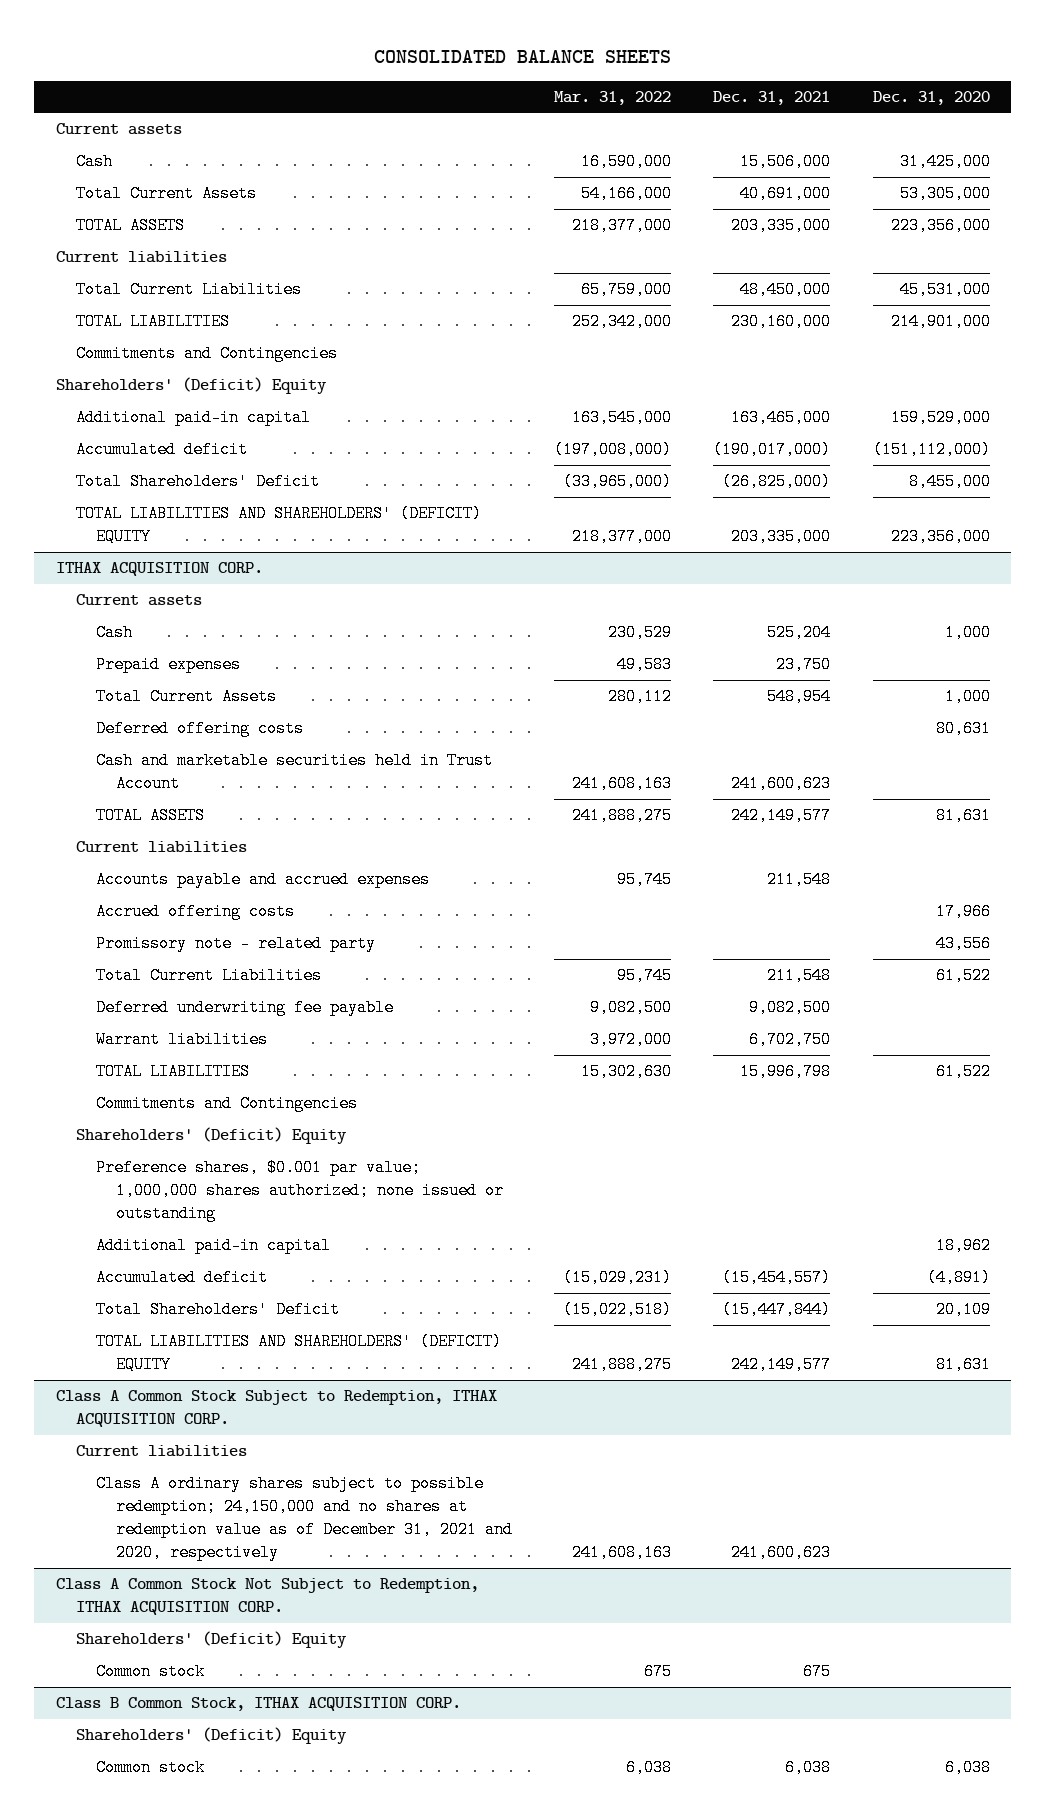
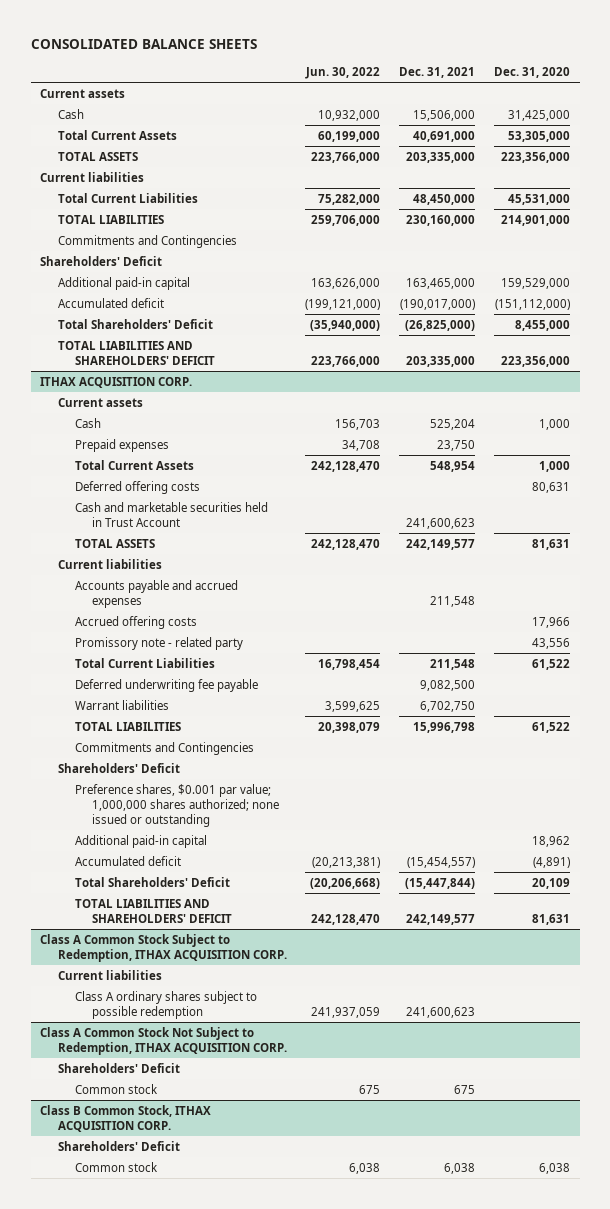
[554,90,672,105] Mar. 31, 2022 -> none
none -> [305,66,381,79] Jun. 30, 2022
[55,377,327,395] Shareholders' (Deficit) Equity -> [40,255,163,266] Shareholders' Deficit
[75,505,482,546] TOTAL LIABILITIES AND SHAREHOLDERS' (DEFICIT) EQUITY -> [57,340,215,365] TOTAL LIABILITIES AND SHAREHOLDERS' DEFICIT
[75,1127,347,1145] Shareholders' (Deficit) Equity -> [57,762,180,773] Shareholders' Deficit
[95,1333,502,1374] TOTAL LIABILITIES AND SHAREHOLDERS' (DEFICIT) EQUITY -> [74,898,233,923] TOTAL LIABILITIES AND SHAREHOLDERS' DEFICIT
[95,1475,513,1562] Class A ordinary shares subject to possible redemption; 24,150,000 and no shares at redemption value as of December 31, 2021 and 2020, respectively -> [74,990,257,1019] Class A ordinary shares subject to possible redemption
[75,1631,347,1649] Shareholders' (Deficit) Equity -> [57,1062,180,1073] Shareholders' Deficit
[75,1727,347,1745] Shareholders' (Deficit) Equity -> [57,1140,180,1151] Shareholders' Deficit

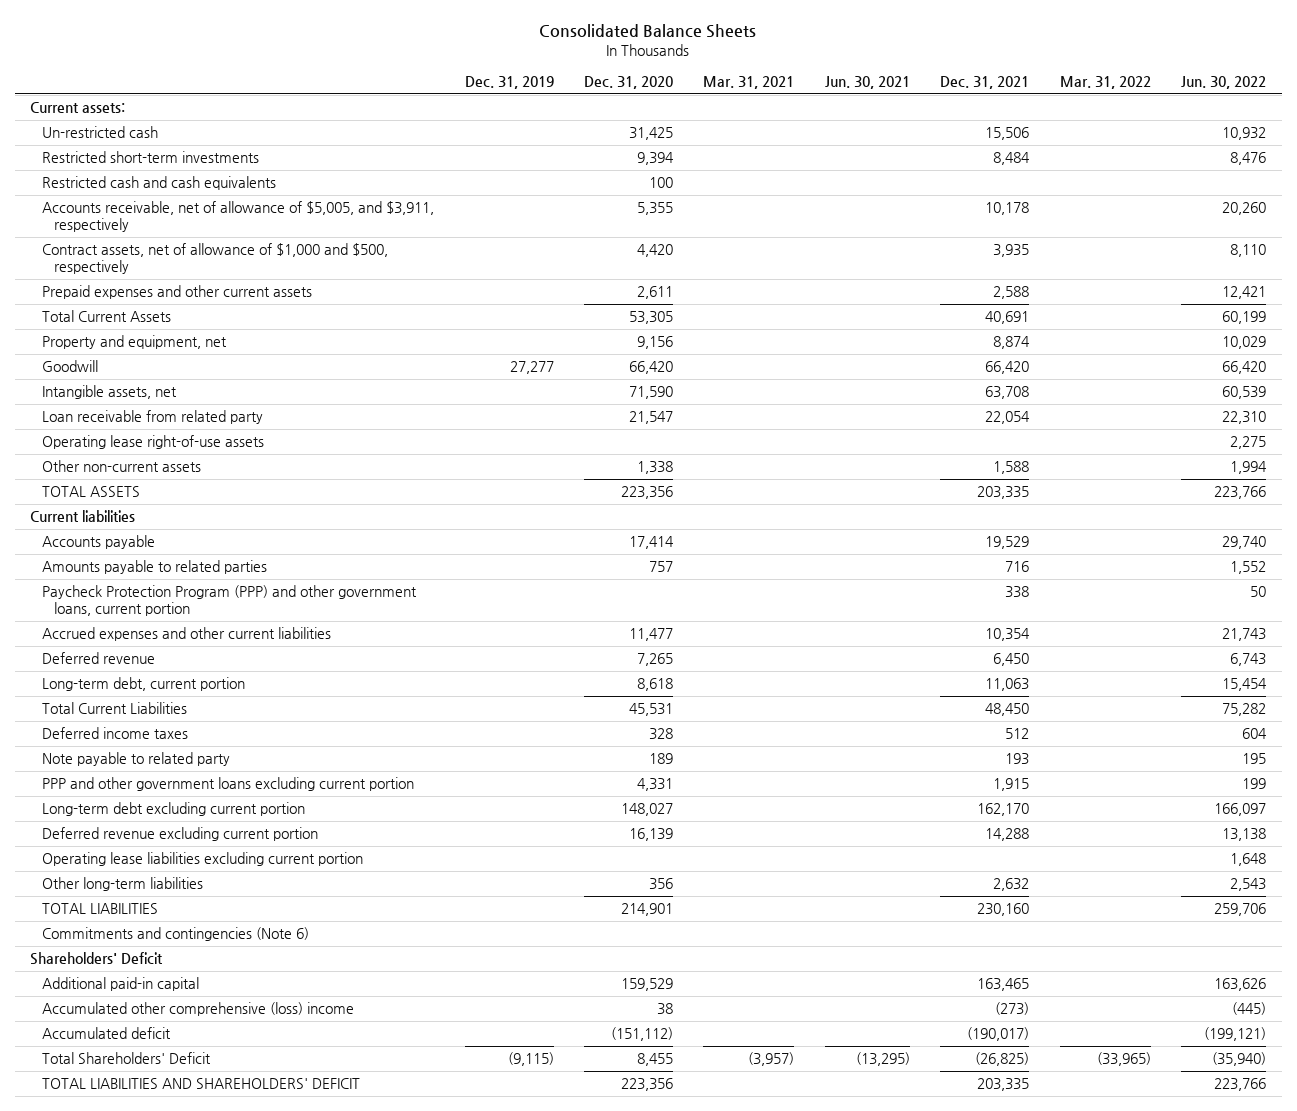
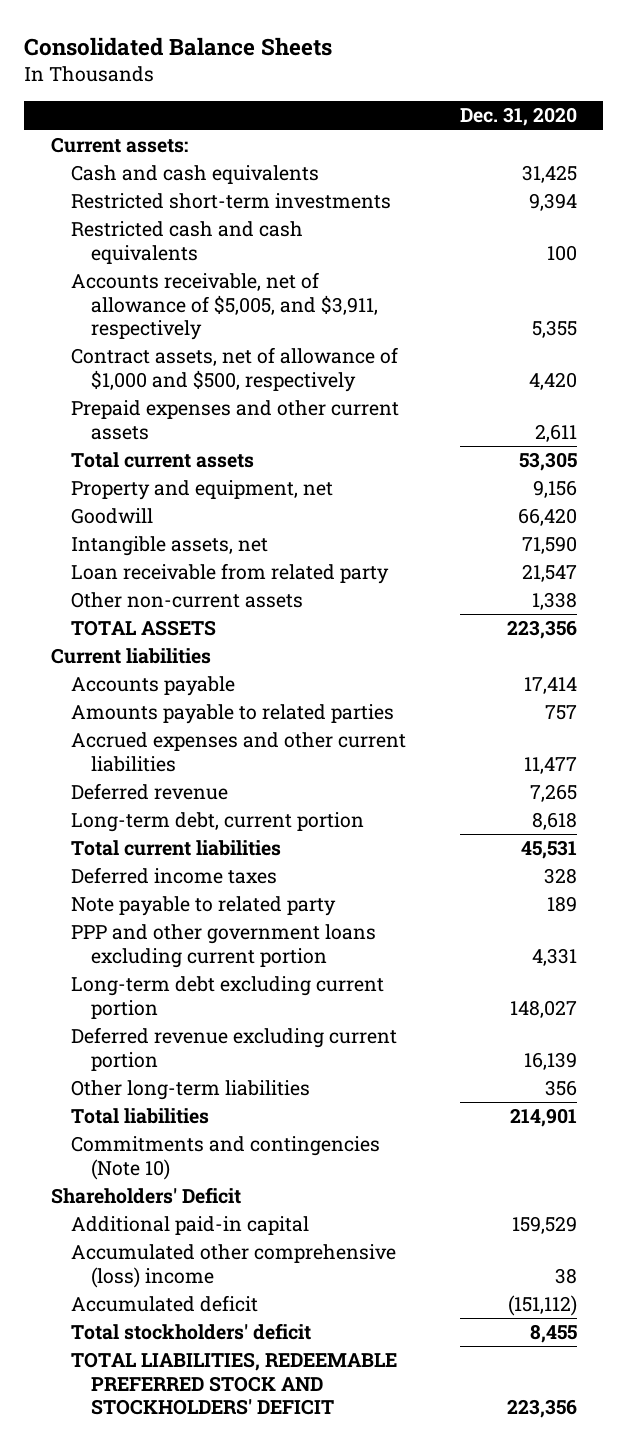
[464,75,554,89] Dec. 31, 2019 -> none
[703,75,795,89] Mar. 31, 2021 -> none
[824,75,910,89] Jun. 30, 2021 -> none
[940,75,1030,89] Dec. 31, 2021 -> none
[1059,75,1151,89] Mar. 31, 2022 -> none
[1181,75,1267,89] Jun. 30, 2022 -> none
[42,126,159,139] Un-restricted cash -> [70,165,319,185] Cash and cash equivalents
[42,310,172,323] Total Current Assets -> [70,452,254,469] Total current assets
[42,435,265,450] Operating lease right-of-use assets -> none
[42,585,418,616] Paycheck Protection Program (PPP) and other government loans, current portion -> none
[42,702,188,715] Total Current Liabilities -> [70,840,281,857] Total current liabilities
[42,852,364,867] Operating lease liabilities excluding current portion -> none
[42,903,159,915] TOTAL LIABILITIES -> [70,1108,209,1125] Total liabilities
[42,927,310,942] Commitments and contingencies (Note 6) -> [70,1136,380,1180] Commitments and contingencies (Note 10)
[42,1052,212,1065] Total Shareholders' Deficit -> [70,1323,311,1341] Total stockholders' deficit
[42,1078,361,1090] TOTAL LIABILITIES AND SHAREHOLDERS' DEFICIT -> [70,1352,397,1415] TOTAL LIABILITIES, REDEEMABLE PREFERRED STOCK AND STOCKHOLDERS' DEFICIT

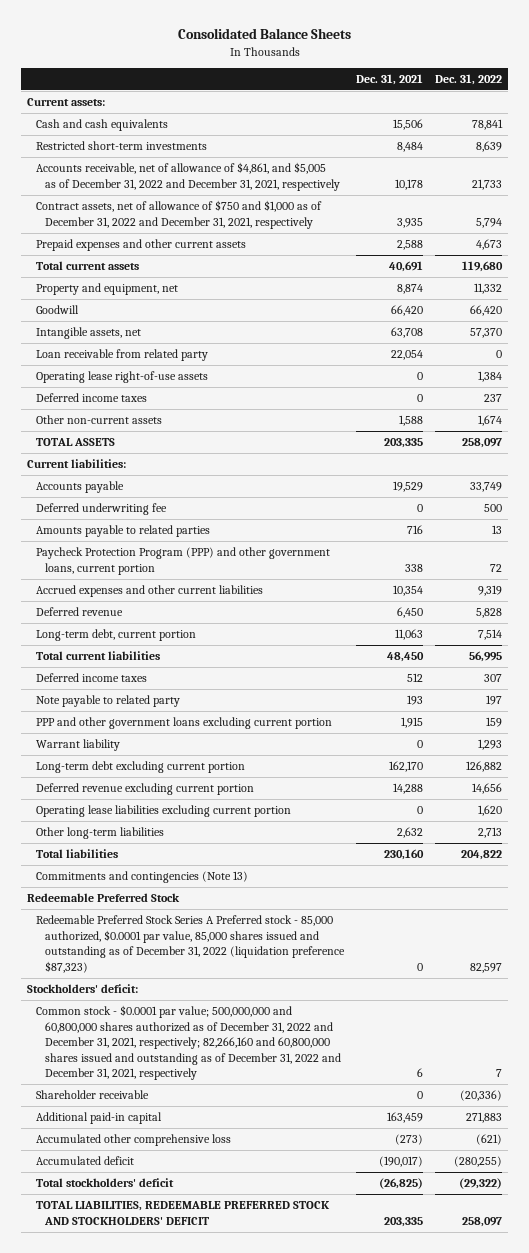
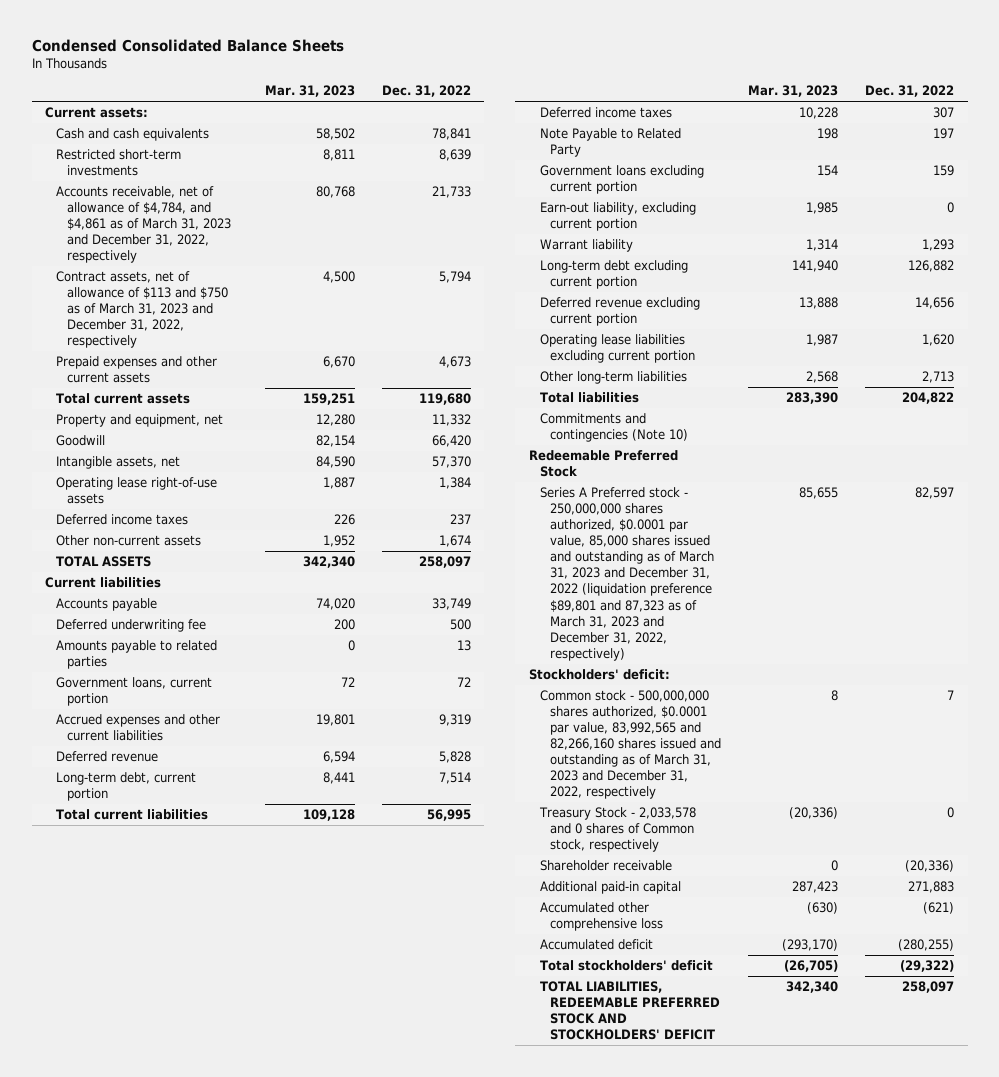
[177,28,351,40] Consolidated Balance Sheets -> [31,39,344,53] Condensed Consolidated Balance Sheets
[356,73,424,85] Dec. 31, 2021 -> none
none -> [264,85,355,98] Mar. 31, 2023
[35,162,341,191] Accounts receivable, net of allowance of $4,861, and $5,005 as of December 31, 2022 and December 31, 2021, respectively -> [55,185,231,264] Accounts receivable, net of allowance of $4,784, and $4,861 as of March 31, 2023 and December 31, 2022, respectively
[35,200,322,229] Contract assets, net of allowance of $750 and $1,000 as of December 31, 2022 and December 31, 2021, respectively -> [55,270,228,349] Contract assets, net of allowance of $113 and $750 as of March 31, 2023 and December 31, 2022, respectively
[35,349,208,362] Loan receivable from related party -> none
[26,459,126,469] Current liabilities: -> [45,576,162,588] Current liabilities
[35,547,330,575] Paycheck Protection Program (PPP) and other government loans, current portion -> none
none -> [55,676,212,706] Government loans, current portion
[35,695,180,708] Note payable to related party -> [539,127,681,157] Note Payable to Related Party
[35,717,332,730] PPP and other government loans excluding current portion -> [539,164,704,194] Government loans excluding current portion
none -> [539,201,696,231] Earn-out liability, excluding current portion
[35,871,248,884] Commitments and contingencies (Note 13) -> [539,412,689,442] Commitments and contingencies (Note 10)
[35,915,346,973] Redeemable Preferred Stock Series A Preferred stock - 85,000 authorized, $0.0001 par value, 85,000 shares issued and outstanding as of December 31, 2022 (liquidation preference $87,323) -> [539,486,715,661] Series A Preferred stock - 250,000,000 shares authorized, $0.0001 par value, 85,000 shares issued and outstanding as of March 31, 2023 and December 31, 2022 (liquidation preference $89,801 and 87,323 as of March 31, 2023 and December 31, 2022, respectively)
[35,1005,342,1081] Common stock - $0.0001 par value; 500,000,000 and 60,800,000 shares authorized as of December 31, 2022 and December 31, 2021, respectively; 82,266,160 and 60,800,000 shares issued and outstanding as of December 31, 2022 and December 31, 2021, respectively -> [539,689,722,800] Common stock - 500,000,000 shares authorized, $0.0001 par value, 83,992,565 and 82,266,160 shares issued and outstanding as of March 31, 2023 and December 31, 2022, respectively
none -> [538,806,696,853] Treasury Stock - 2,033,578 and 0 shares of Common stock, respectively

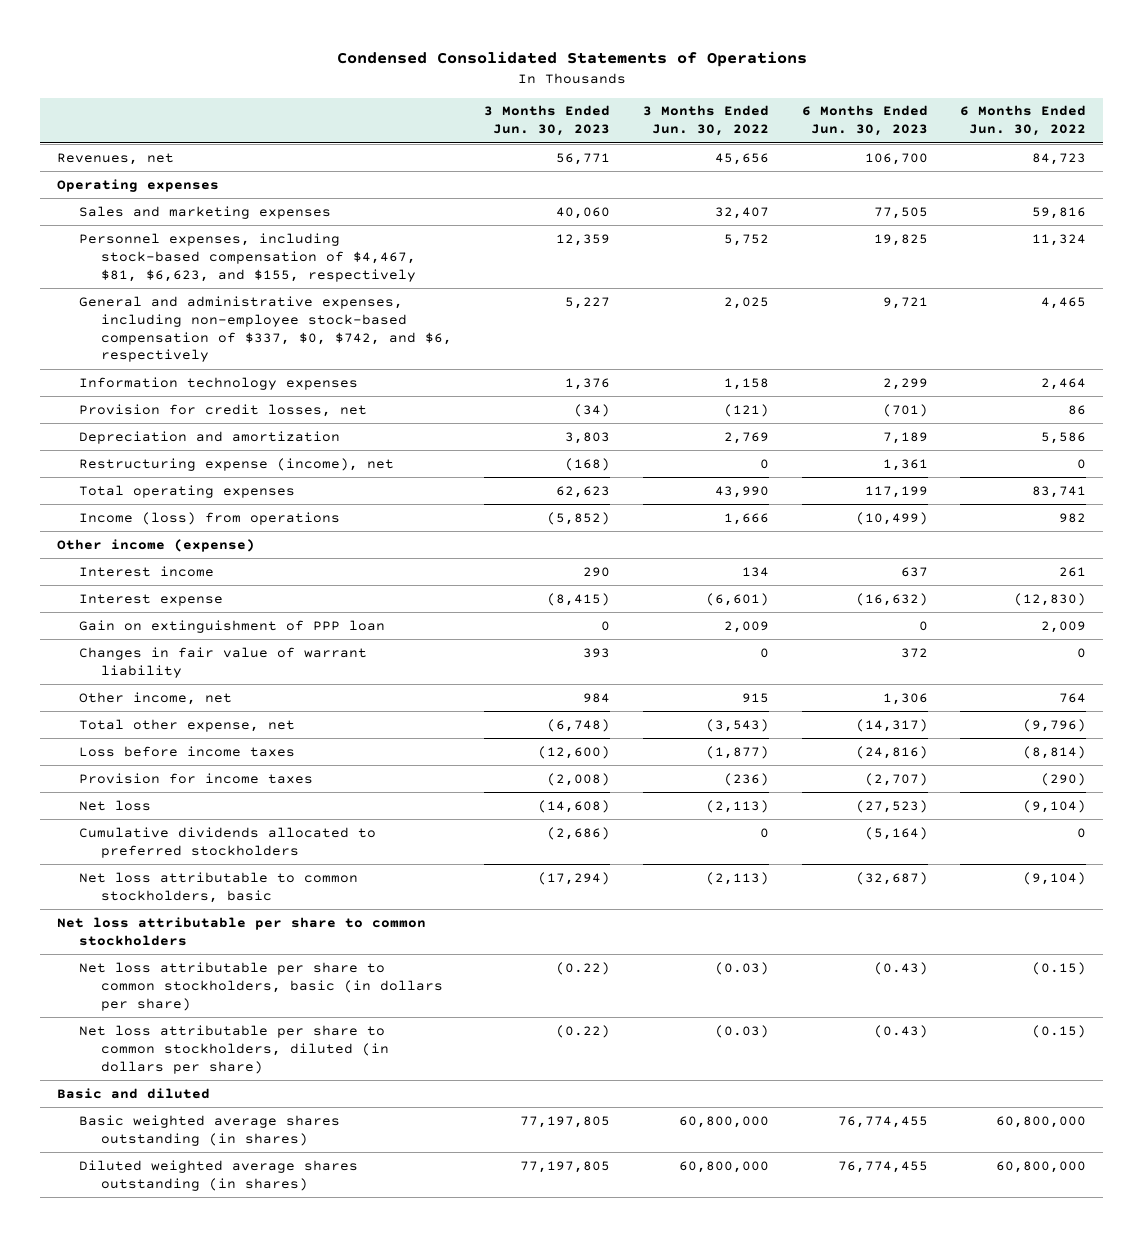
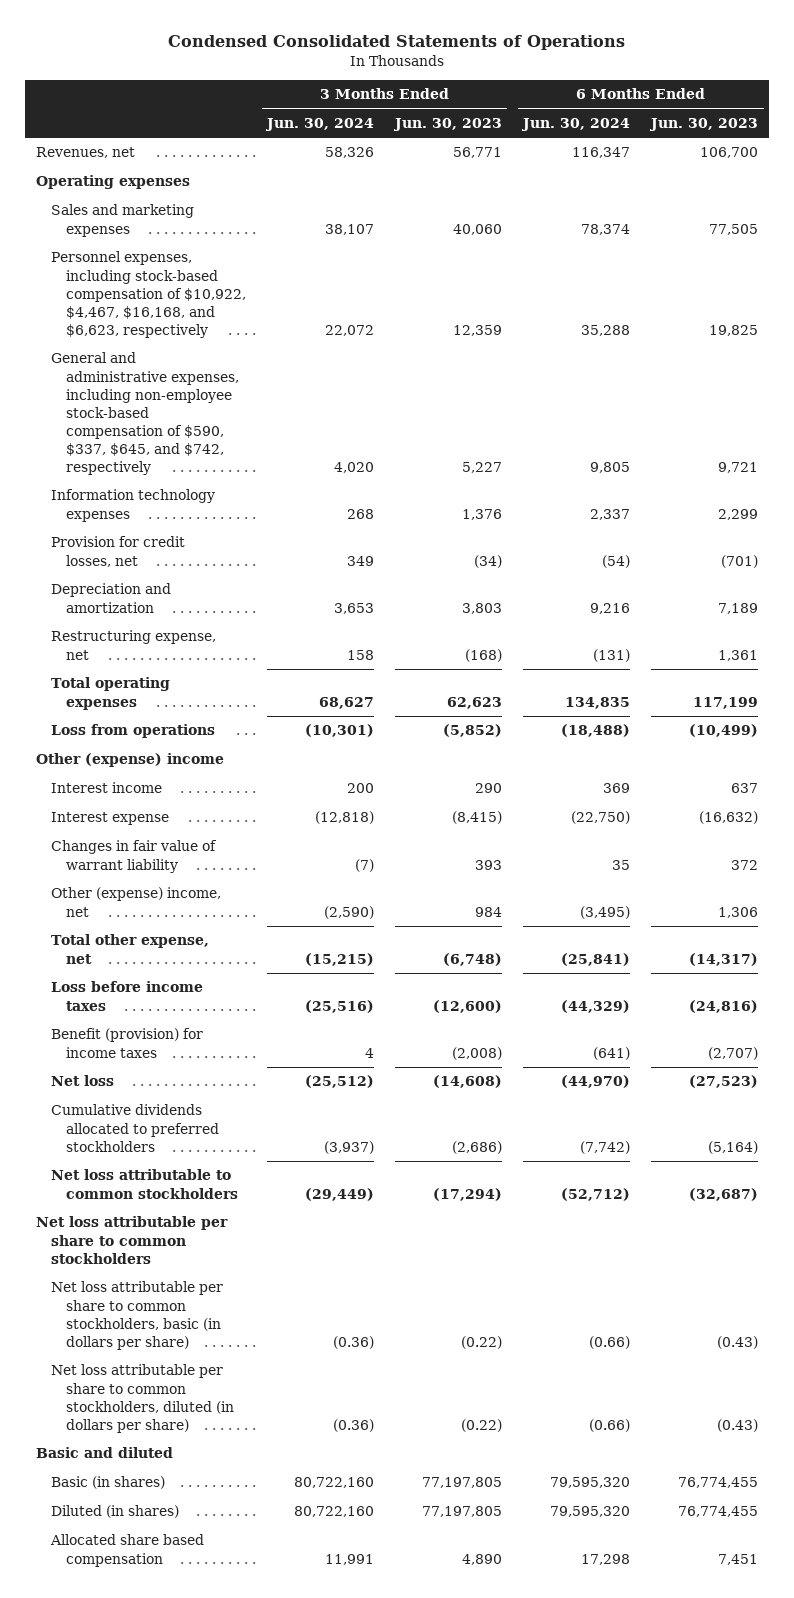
[642,105,769,137] 3 Months Ended Jun. 30, 2022 -> none
[960,105,1087,137] 6 Months Ended Jun. 30, 2022 -> none
none -> [265,117,375,131] Jun. 30, 2024
none -> [521,117,631,131] Jun. 30, 2024
[78,232,416,282] Personnel expenses, including stock-based compensation of $4,467, $81, $6,623, and $155, respectively -> [50,251,246,338] Personnel expenses, including stock-based compensation of $10,922, $4,467, $16,168, and $6,623, respectively
[78,295,452,363] General and administrative expenses, including non-employee stock-based compensation of $337, $0, $742, and $6, respectively -> [50,352,239,475] General and administrative expenses, including non-employee stock-based compensation of $590, $337, $645, and $742, respectively
[78,457,394,471] Restructuring expense (income), net -> [50,630,216,660] Restructuring expense, net
[78,511,340,525] Income (loss) from operations -> [50,724,215,739] Loss from operations
[56,538,255,552] Other income (expense) -> [35,753,224,768] Other (expense) income
[78,619,385,633] Gain on extinguishment of PPP loan -> none
[78,691,232,705] Other income, net -> [50,887,221,917] Other (expense) income, net
[78,772,313,784] Provision for income taxes -> [50,1028,203,1058] Benefit (provision) for income taxes
[78,871,358,903] Net loss attributable to common stockholders, basic -> [50,1169,238,1199] Net loss attributable to common stockholders
[78,1114,340,1146] Basic weighted average shares outstanding (in shares) -> [50,1476,165,1490] Basic (in shares)
[78,1159,358,1191] Diluted weighted average shares outstanding (in shares) -> [50,1505,179,1519] Diluted (in shares)
none -> [49,1534,204,1567] Allocated share based compensation

